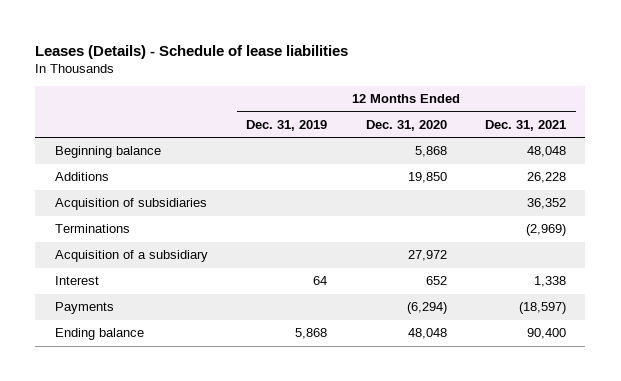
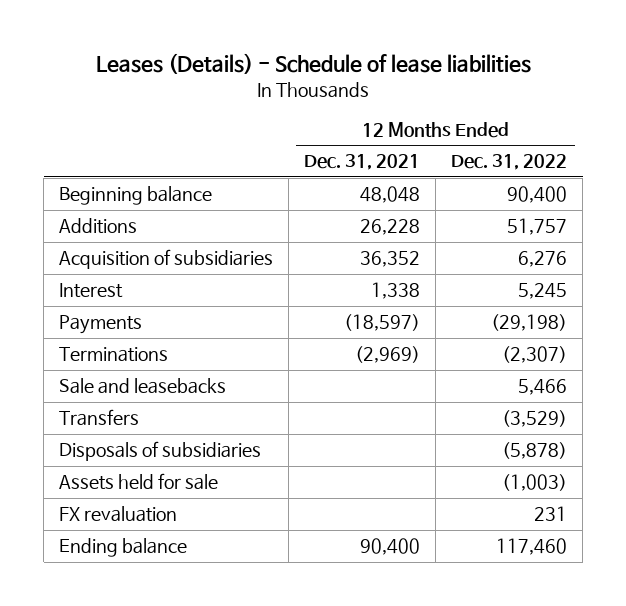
[246,119,328,131] Dec. 31, 2019 -> none
[365,119,447,131] Dec. 31, 2020 -> none
none -> [451,154,568,171] Dec. 31, 2022
[54,250,208,263] Acquisition of a subsidiary -> none
[54,224,130,234] Terminations -> [59,347,169,363] Terminations
none -> [59,378,227,395] Sale and leasebacks
none -> [59,409,140,427] Transfers
none -> [59,441,262,462] Disposals of subsidiaries
none -> [59,473,219,491] Assets held for sale
none -> [59,506,178,523] FX revaluation

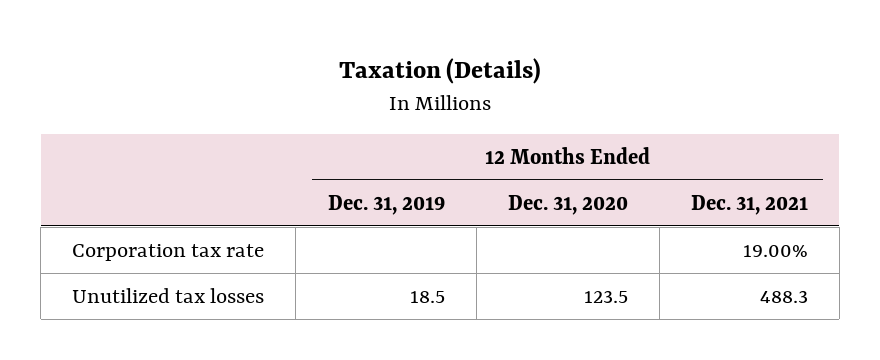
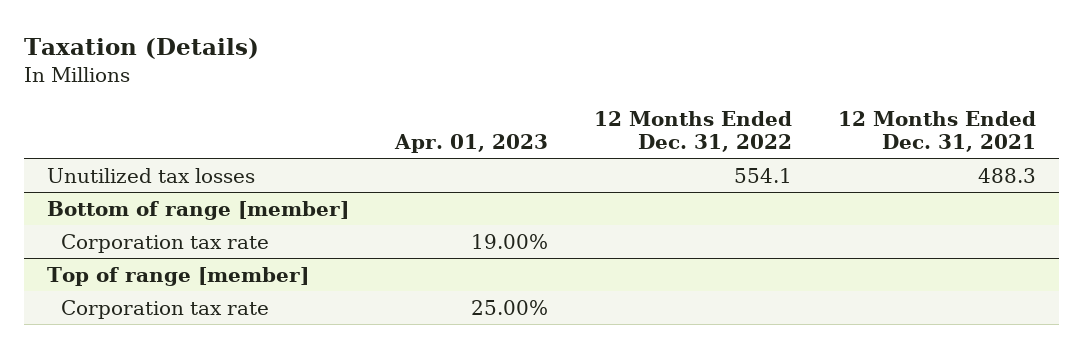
[327,194,445,215] Dec. 31, 2019 -> none
[507,194,628,215] Dec. 31, 2020 -> none
none -> [393,134,548,154] Apr. 01, 2023
none -> [593,110,792,153] 12 Months Ended Dec. 31, 2022
[72,243,265,261] Corporation tax rate -> none
none -> [46,200,349,220] Bottom of range [member]
none -> [60,233,269,253] Corporation tax rate
none -> [46,266,309,286] Top of range [member]
none -> [60,299,269,319] Corporation tax rate

